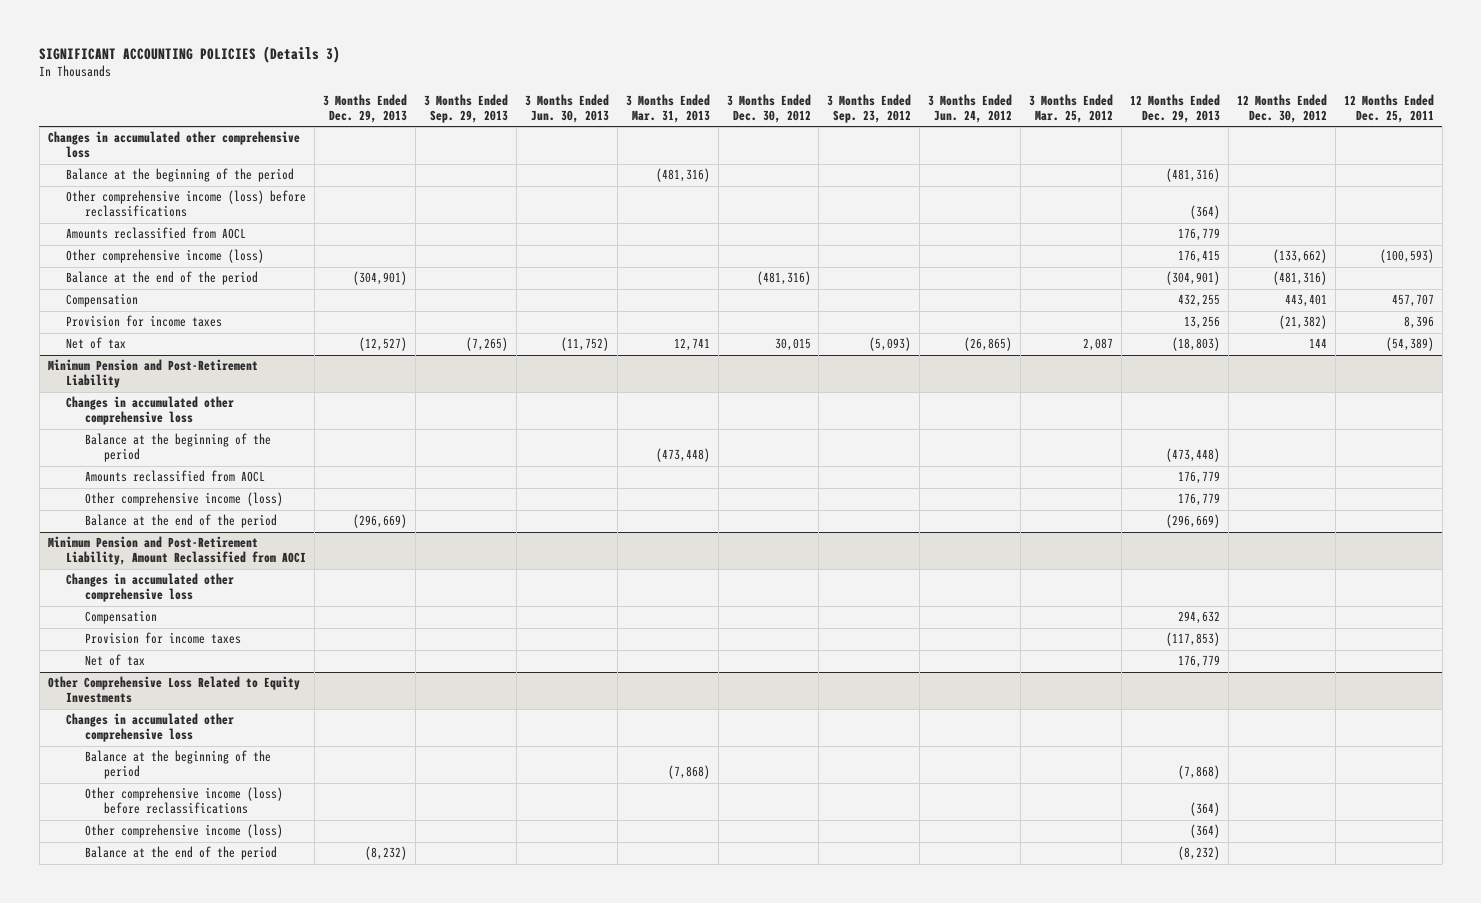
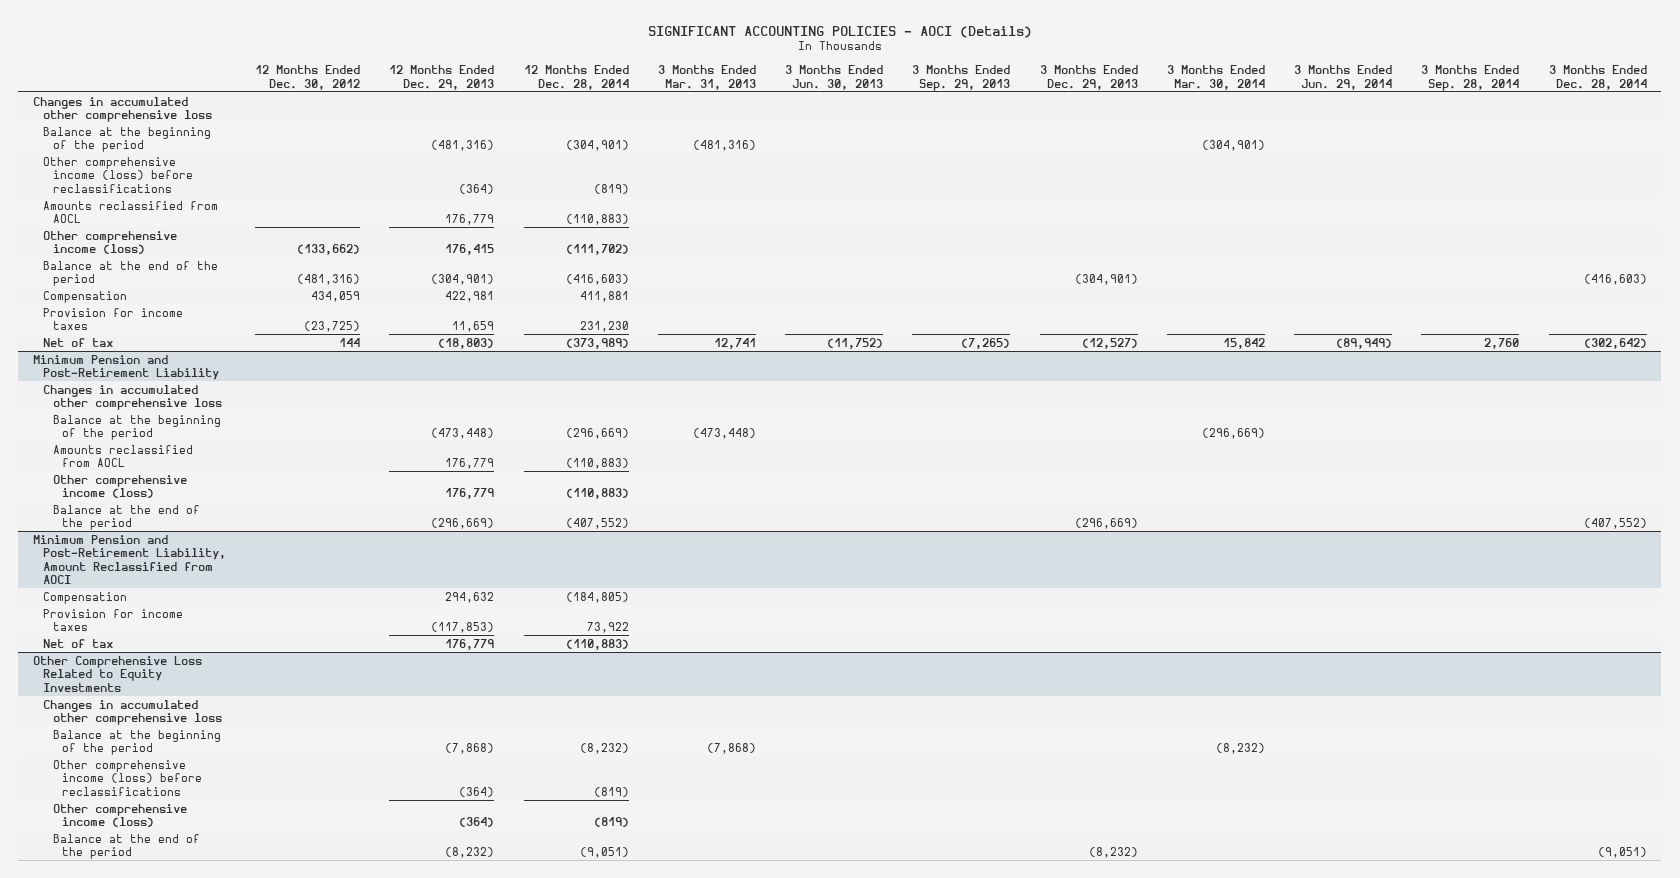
[39,46,341,64] SIGNIFICANT ACCOUNTING POLICIES (Details 3) -> [647,25,1032,38] SIGNIFICANT ACCOUNTING POLICIES - AOCI (Details)
[726,93,811,123] 3 Months Ended Dec. 30, 2012 -> none
[827,93,912,123] 3 Months Ended Sep. 23, 2012 -> none
[928,93,1013,123] 3 Months Ended Jun. 24, 2012 -> none
[1029,93,1114,123] 3 Months Ended Mar. 25, 2012 -> none
[1343,93,1434,123] 12 Months Ended Dec. 25, 2011 -> none
none -> [523,65,629,90] 12 Months Ended Dec. 28, 2014
none -> [1166,65,1265,90] 3 Months Ended Mar. 30, 2014
none -> [1294,65,1393,90] 3 Months Ended Jun. 29, 2014
none -> [1421,65,1520,91] 3 Months Ended Sep. 28, 2014
none -> [1548,65,1647,90] 3 Months Ended Dec. 28, 2014
[1178,294,1221,308] 432,255 -> [445,290,495,302] 422,981
[1284,294,1327,308] 443,401 -> [311,290,361,302] 434,059
[1184,316,1221,330] 13,256 -> [452,321,495,333] 11,659
[1278,315,1327,330] (21,382) -> [304,321,361,333] (23,725)
[66,573,235,603] Changes in accumulated other comprehensive loss -> none

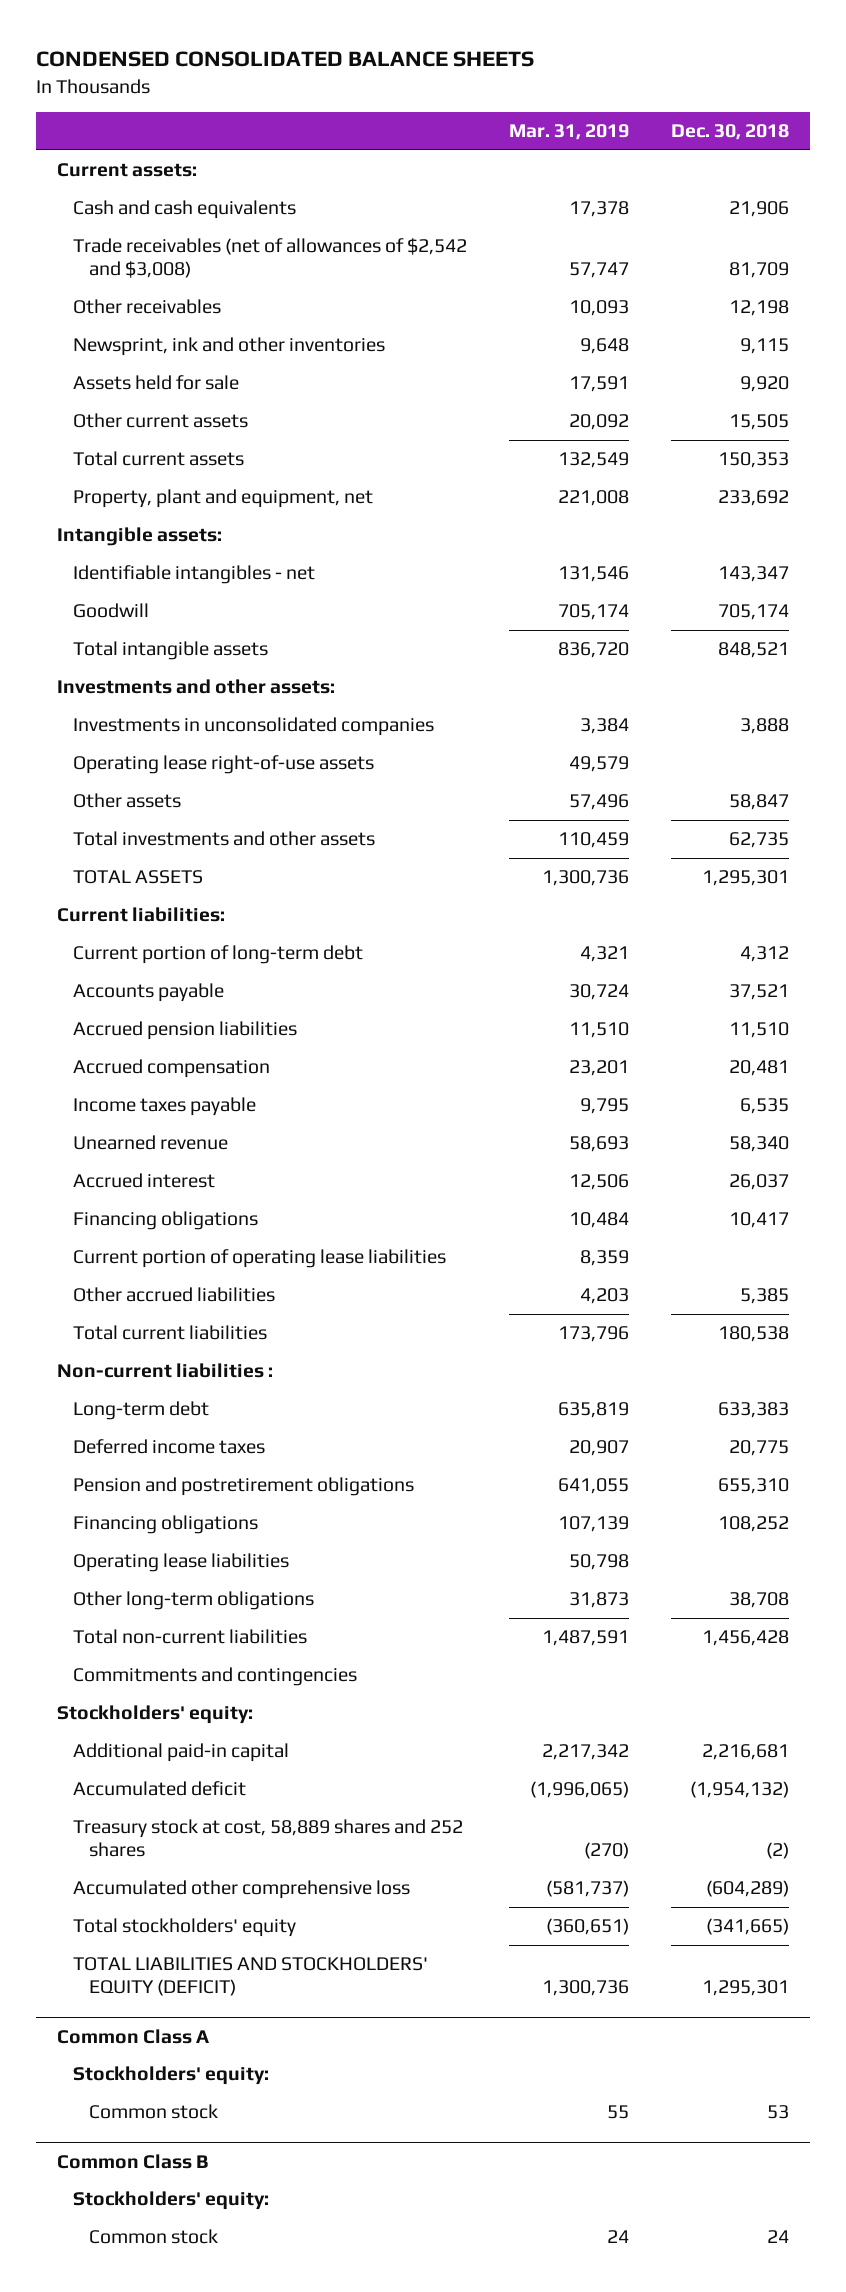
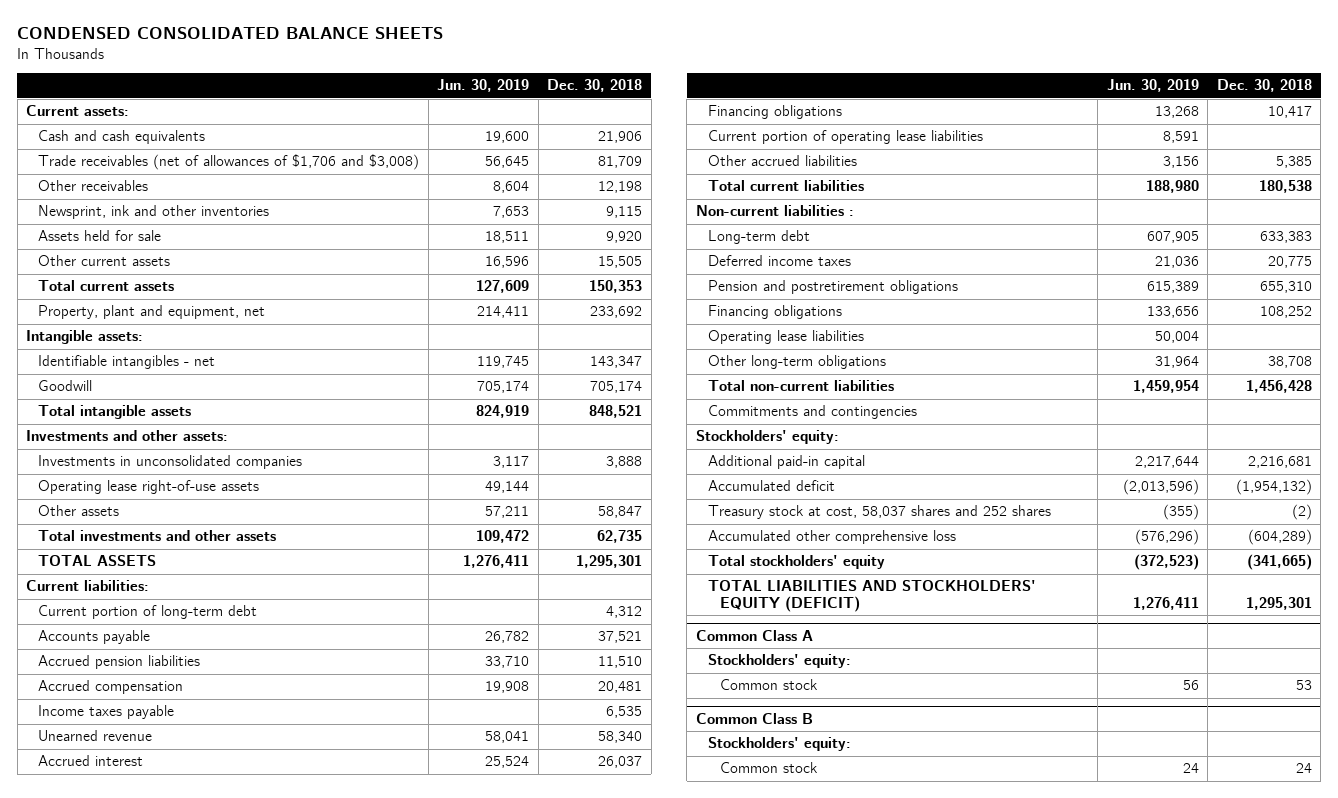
[509,124,630,141] Mar. 31, 2019 -> none
none -> [437,79,530,93] Jun. 30, 2019
[73,238,468,278] Trade receivables (net of allowances of $2,542 and $3,008) -> [38,154,420,171] Trade receivables (net of allowances of $1,706 and $3,008)
[73,1819,464,1857] Treasury stock at cost, 58,889 shares and 252 shares -> [707,505,1051,520] Treasury stock at cost, 58,037 shares and 252 shares

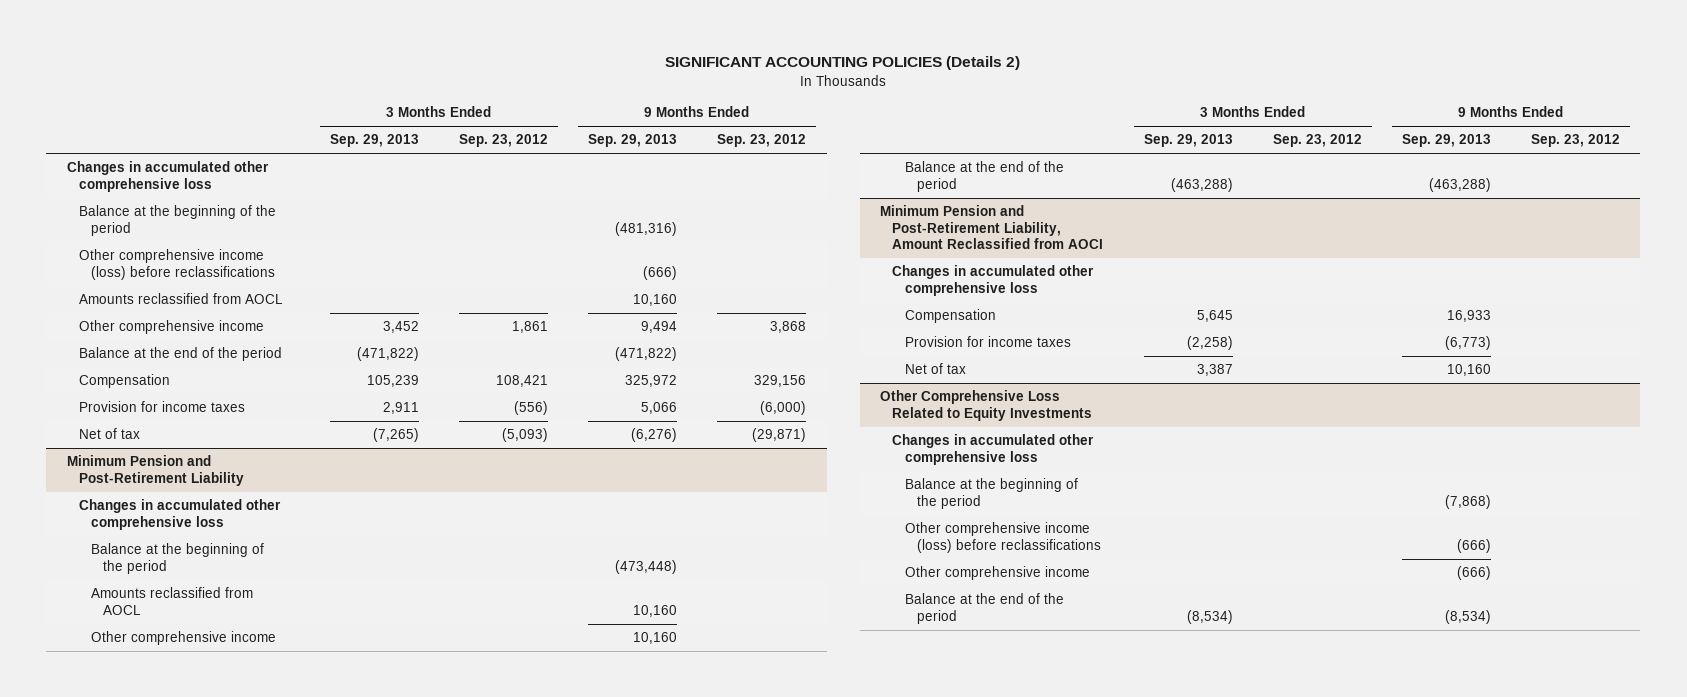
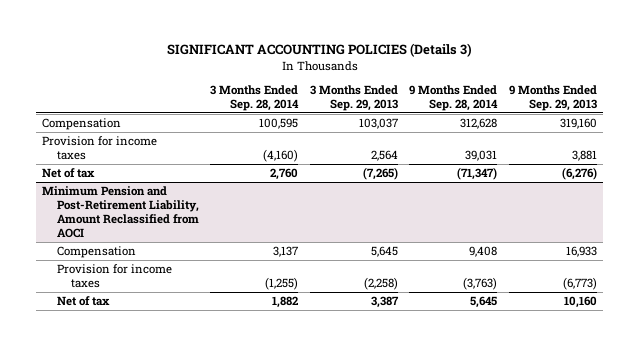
[665,56,1021,71] SIGNIFICANT ACCOUNTING POLICIES (Details 2) -> [166,43,472,58] SIGNIFICANT ACCOUNTING POLICIES (Details 3)
[459,134,549,148] Sep. 23, 2012 -> none
[717,134,807,148] Sep. 23, 2012 -> none
none -> [210,85,300,112] 3 Months Ended Sep. 28, 2014
none -> [409,85,499,112] 9 Months Ended Sep. 28, 2014
[66,161,269,192] Changes in accumulated other comprehensive loss -> none
[78,205,276,236] Balance at the beginning of the period -> none
[78,249,275,280] Other comprehensive income (loss) before reclassifications -> none
[78,293,283,305] Amounts reclassified from AOCL -> none
[78,320,264,335] Other comprehensive income -> none
[78,347,282,362] Balance at the end of the period -> none
[366,375,419,388] 105,239 -> [358,117,398,129] 103,037
[625,375,678,388] 325,972 -> [560,117,598,129] 319,160
[382,402,419,415] 2,911 -> [370,149,398,161] 2,564
[641,402,678,415] 5,066 -> [572,149,598,161] 3,881
[66,455,244,486] Minimum Pension and Post-Retirement Liability -> none
[78,499,281,530] Changes in accumulated other comprehensive loss -> none
[90,543,264,574] Balance at the beginning of the period -> none
[90,587,253,615] Amounts reclassified from AOCL -> none
[90,631,276,646] Other comprehensive income -> none
[904,161,1064,192] Balance at the end of the period -> none
[892,265,1095,296] Changes in accumulated other comprehensive loss -> none
[880,390,1093,421] Other Comprehensive Loss Related to Equity Investments -> none
[892,434,1095,465] Changes in accumulated other comprehensive loss -> none
[904,478,1078,509] Balance at the beginning of the period -> none
[904,522,1101,553] Other comprehensive income (loss) before reclassifications -> none
[904,566,1090,581] Other comprehensive income -> none
[904,593,1064,624] Balance at the end of the period -> none

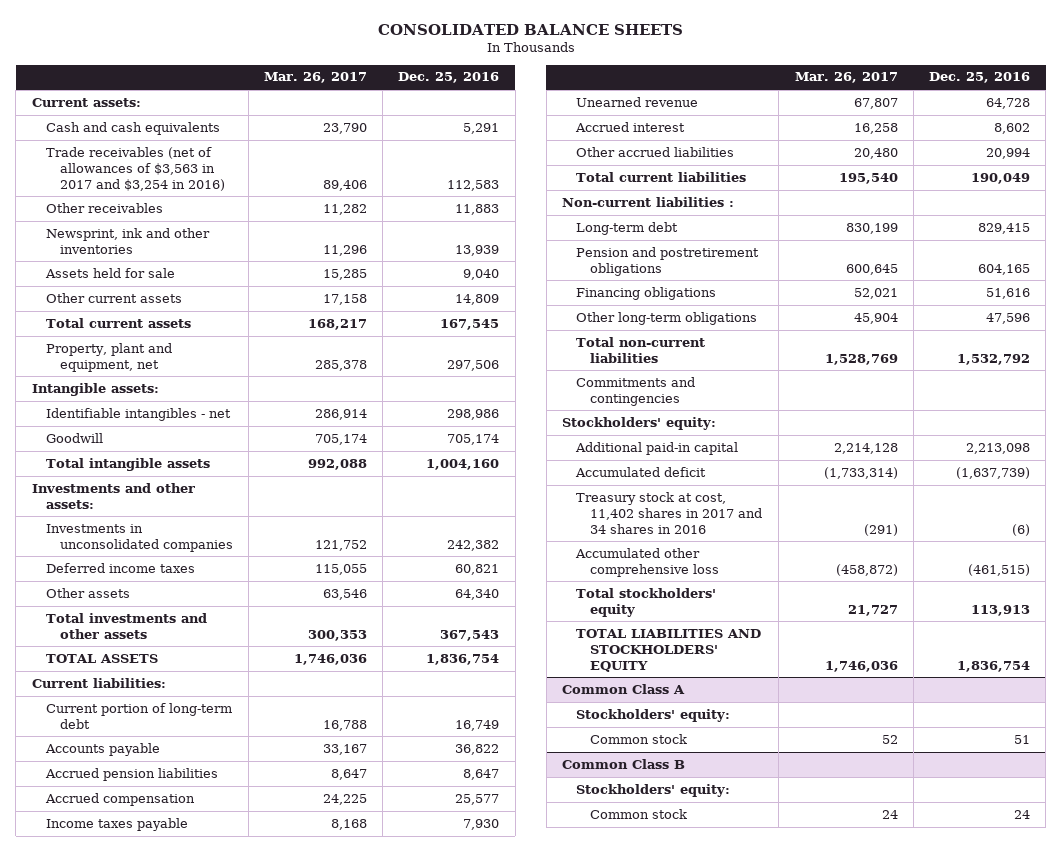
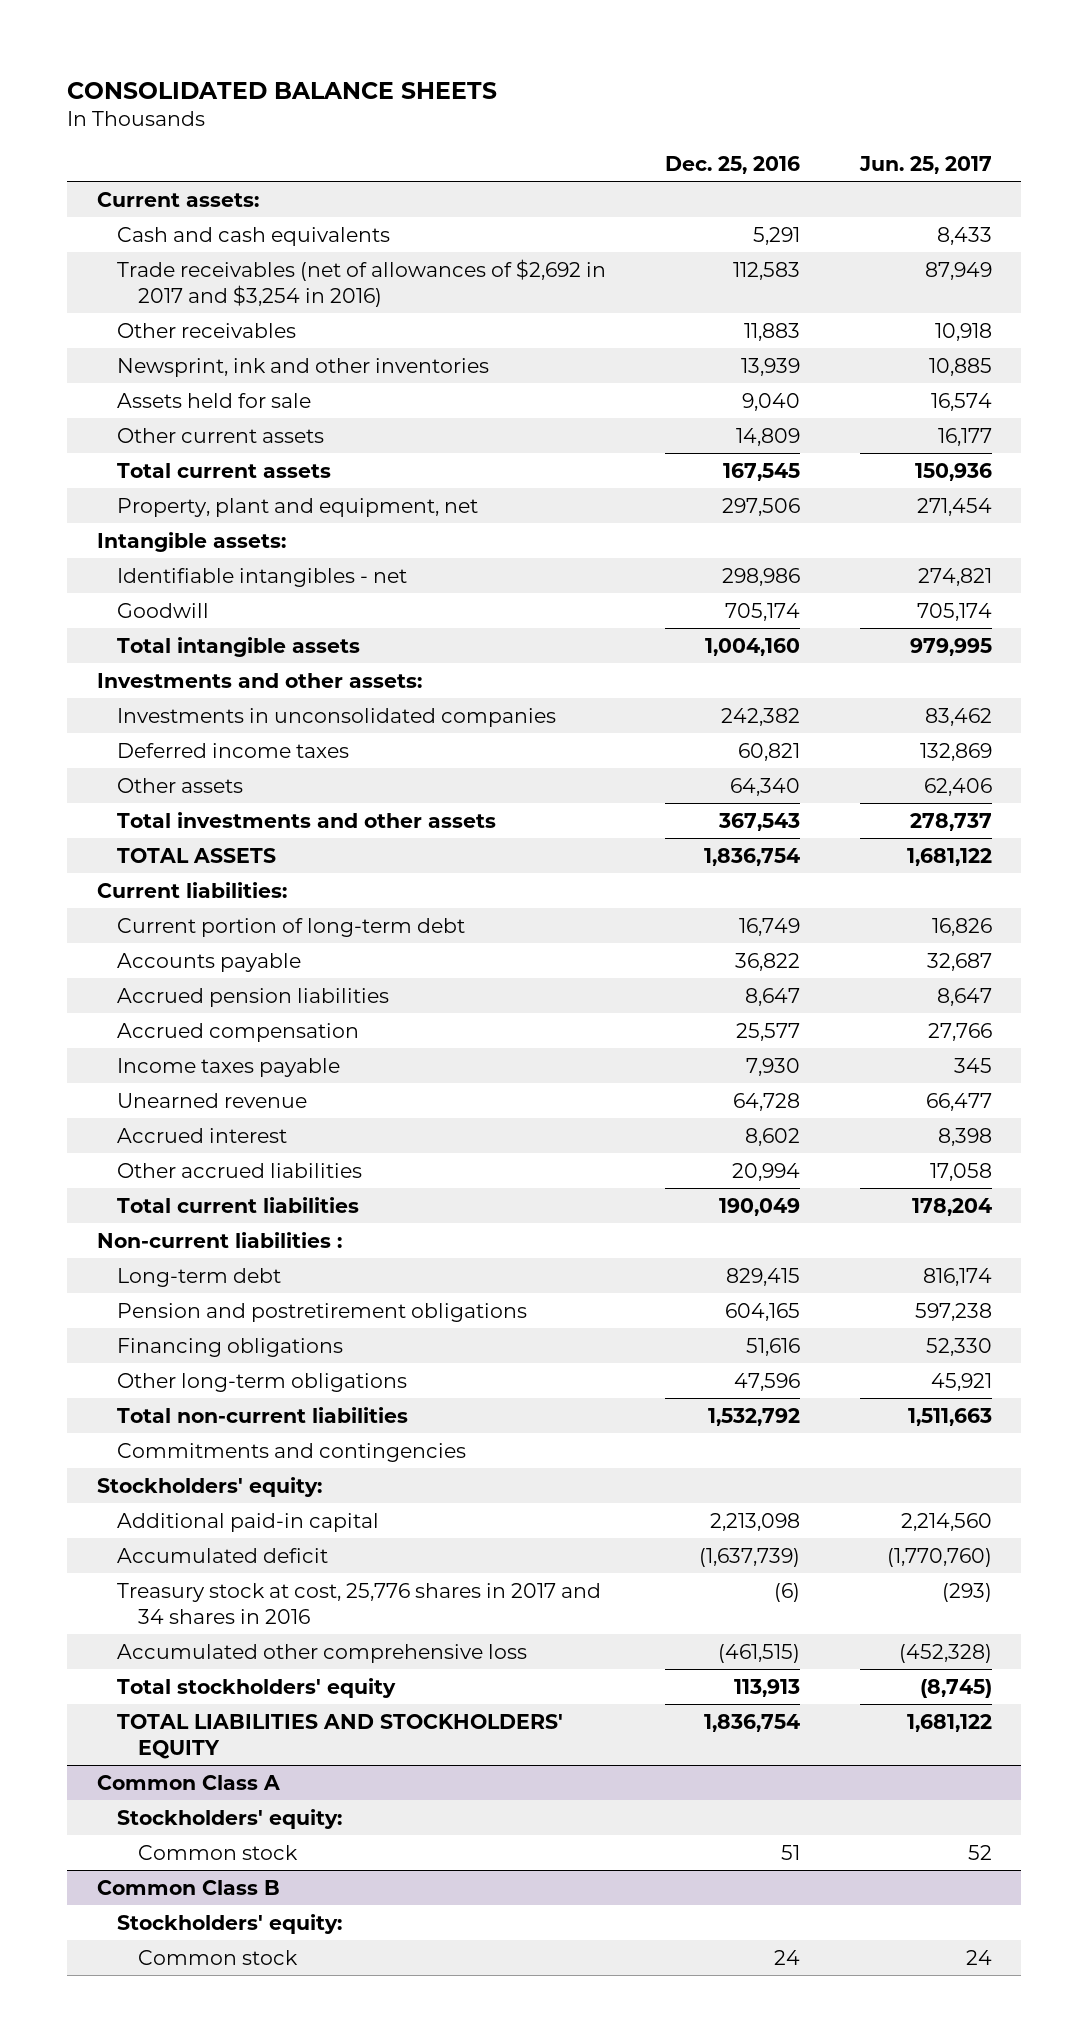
[264,72,368,84] Mar. 26, 2017 -> none
none -> [858,156,992,175] Jun. 25, 2017
[45,146,225,191] Trade receivables (net of allowances of $3,563 in 2017 and $3,254 in 2016) -> [117,258,607,307] Trade receivables (net of allowances of $2,692 in 2017 and $3,254 in 2016)
[576,491,763,534] Treasury stock at cost, 11,402 shares in 2017 and 34 shares in 2016 -> [117,1582,602,1624] Treasury stock at cost, 25,776 shares in 2017 and 34 shares in 2016

